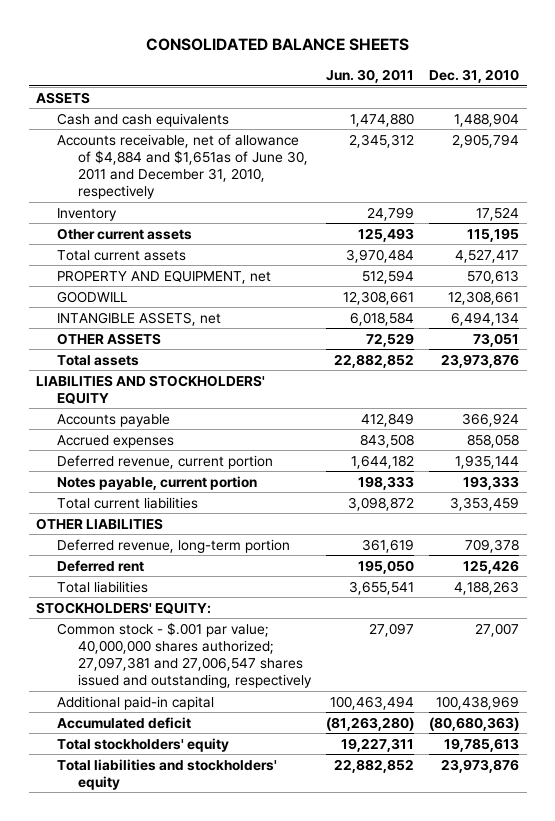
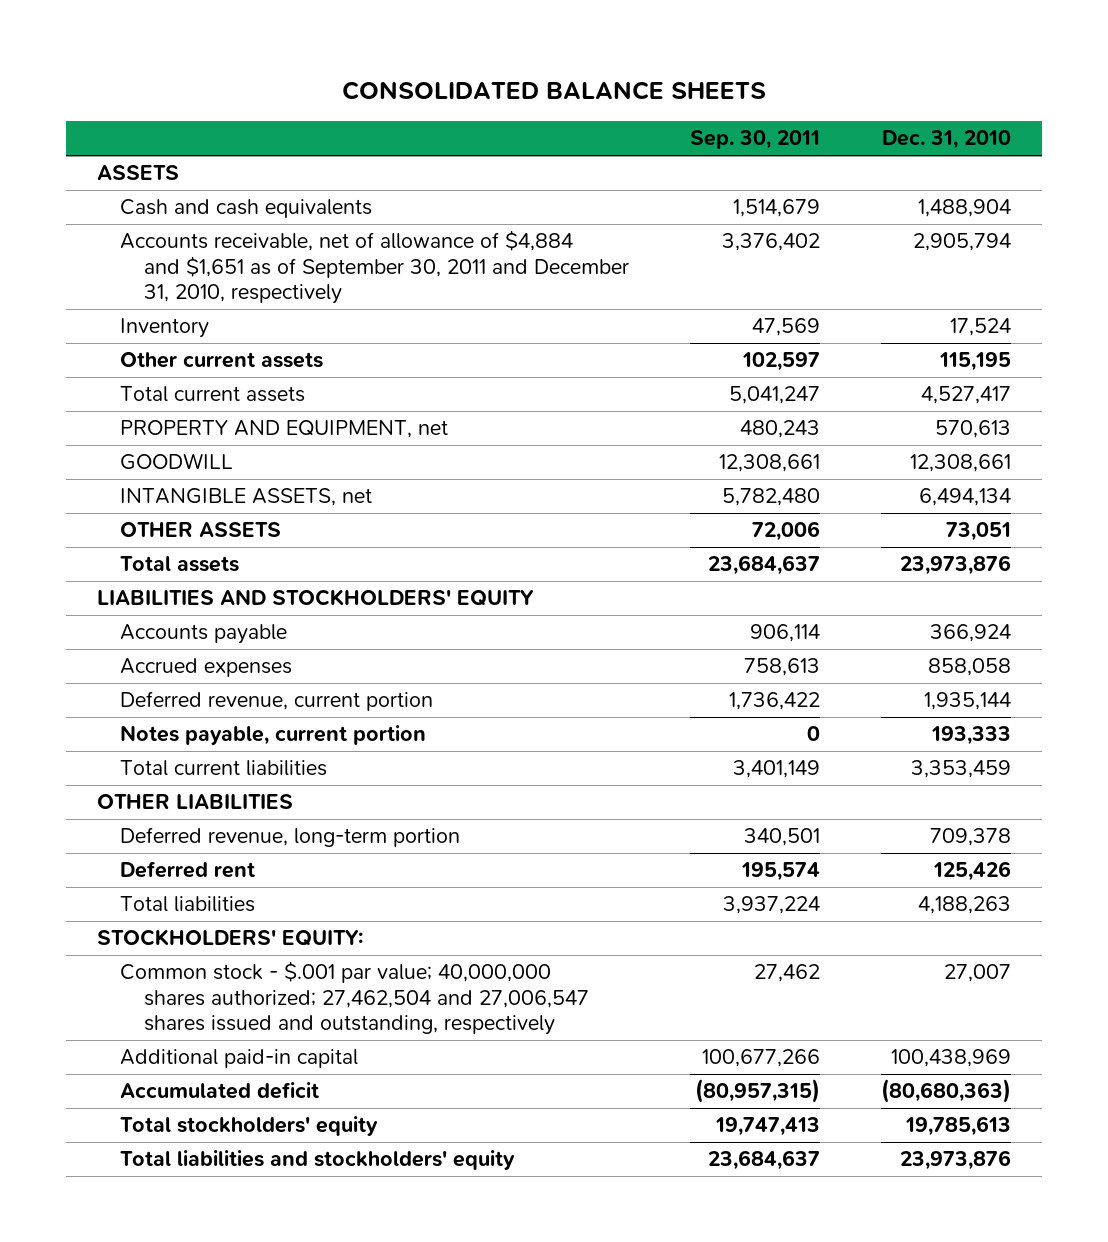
[325,69,414,84] Jun. 30, 2011 -> none
none -> [689,130,820,150] Sep. 30, 2011
[56,133,308,200] Accounts receivable, net of allowance of $4,884 and $1,651as of June 30, 2011 and December 31, 2010, respectively -> [120,230,629,304] Accounts receivable, net of allowance of $4,884 and $1,651 as of September 30, 2011 and December 31, 2010, respectively
[56,621,312,689] Common stock - $.001 par value; 40,000,000 shares authorized; 27,097,381 and 27,006,547 shares issued and outstanding, respectively -> [120,961,589,1035] Common stock - $.001 par value; 40,000,000 shares authorized; 27,462,504 and 27,006,547 shares issued and outstanding, respectively

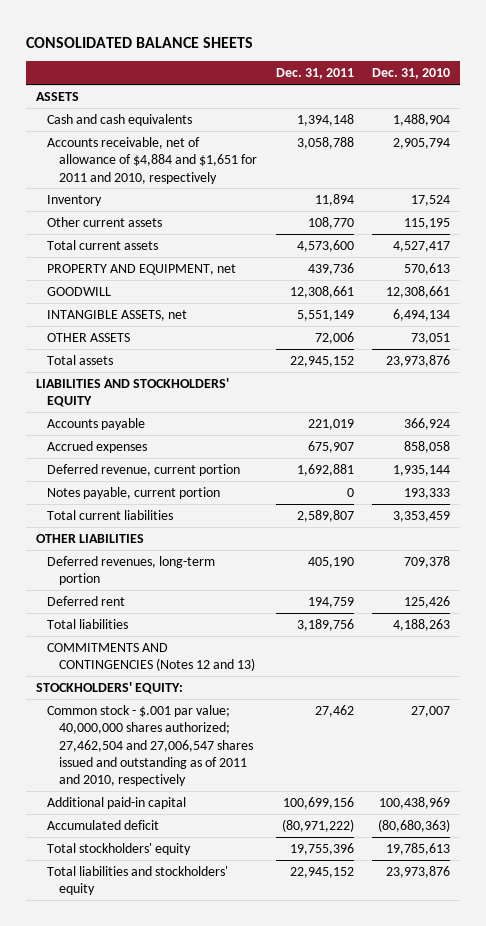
[689,130,820,150] Sep. 30, 2011 -> none
none -> [275,68,354,80] Dec. 31, 2011
[120,230,629,304] Accounts receivable, net of allowance of $4,884 and $1,651 as of September 30, 2011 and December 31, 2010, respectively -> [47,136,257,184] Accounts receivable, net of allowance of $4,884 and $1,651 for 2011 and 2010, respectively
[120,827,461,848] Deferred revenue, long-term portion -> [47,555,216,586] Deferred revenues, long-term portion
none -> [47,642,255,672] COMMITMENTS AND CONTINGENCIES (Notes 12 and 13)
[120,961,589,1035] Common stock - $.001 par value; 40,000,000 shares authorized; 27,462,504 and 27,006,547 shares issued and outstanding, respectively -> [47,704,253,787] Common stock - $.001 par value; 40,000,000 shares authorized; 27,462,504 and 27,006,547 shares issued and outstanding as of 2011 and 2010, respectively

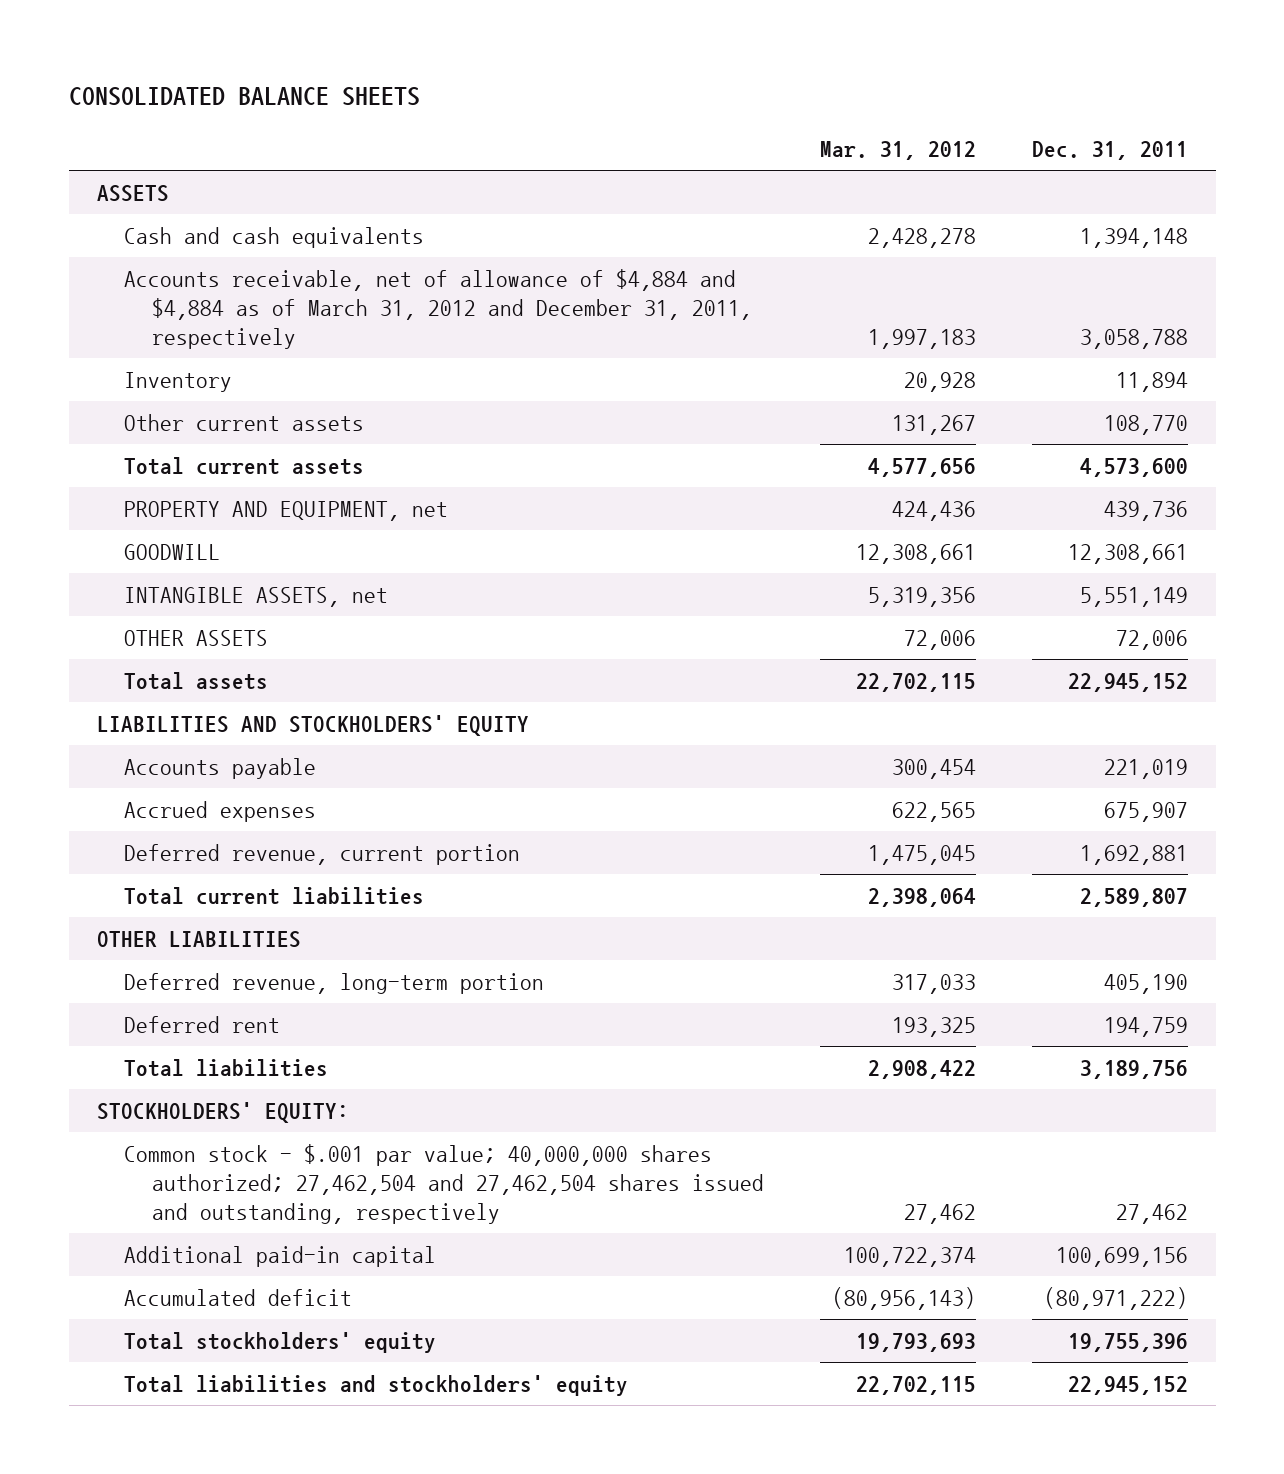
[372,68,451,80] Dec. 31, 2010 -> none
none -> [819,141,976,161] Mar. 31, 2012
[47,136,257,184] Accounts receivable, net of allowance of $4,884 and $1,651 for 2011 and 2010, respectively -> [124,268,753,349] Accounts receivable, net of allowance of $4,884 and $4,884 as of March 31, 2012 and December 31, 2011, respectively
[47,486,221,499] Notes payable, current portion -> none
[47,555,216,586] Deferred revenues, long-term portion -> [124,972,545,994] Deferred revenue, long-term portion
[47,642,255,672] COMMITMENTS AND CONTINGENCIES (Notes 12 and 13) -> none
[47,704,253,787] Common stock - $.001 par value; 40,000,000 shares authorized; 27,462,504 and 27,006,547 shares issued and outstanding as of 2011 and 2010, respectively -> [124,1143,765,1224] Common stock - $.001 par value; 40,000,000 shares authorized; 27,462,504 and 27,462,504 shares issued and outstanding, respectively

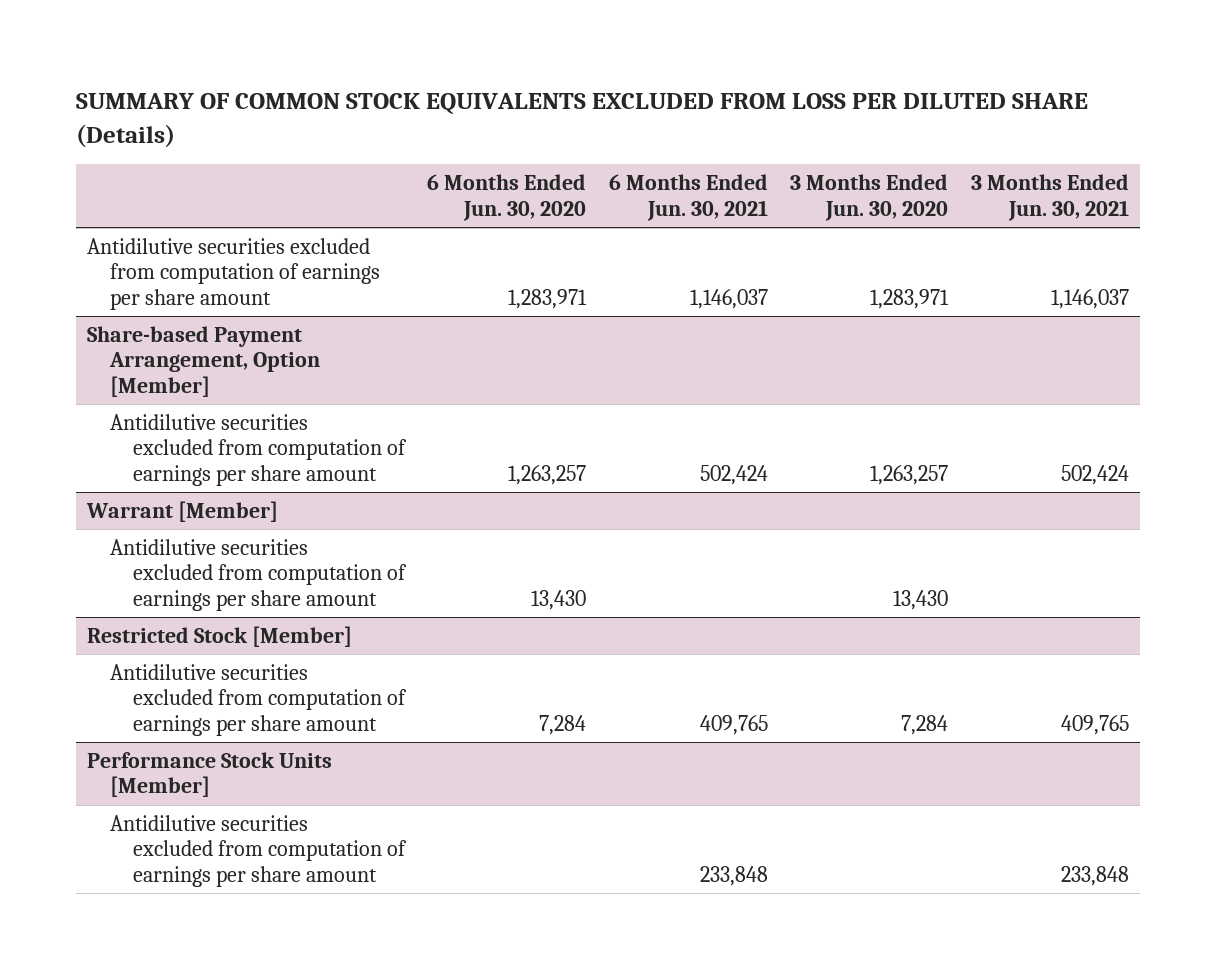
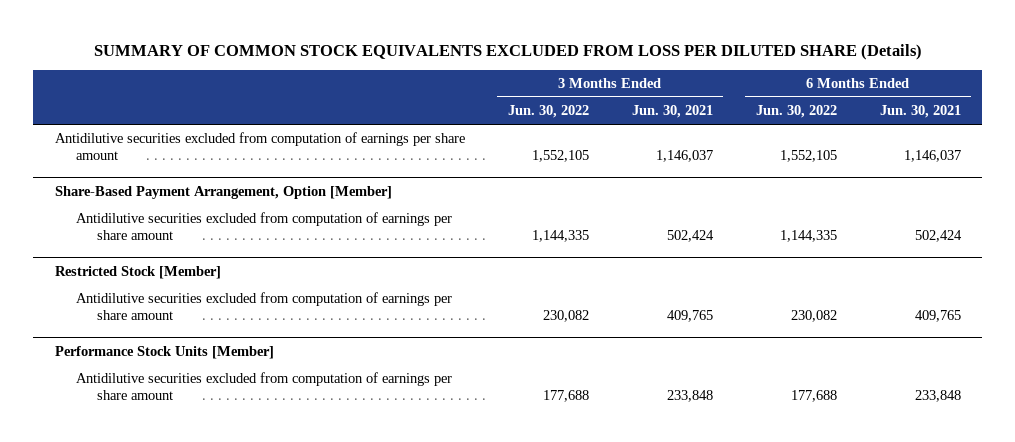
[427,174,587,221] 6 Months Ended Jun. 30, 2020 -> none
[790,174,949,221] 3 Months Ended Jun. 30, 2020 -> none
none -> [507,105,589,119] Jun. 30, 2022
none -> [755,105,837,119] Jun. 30, 2022
[86,325,320,397] Share-based Payment Arrangement, Option [Member] -> [54,185,392,199] Share-Based Payment Arrangement, Option [Member]
[85,500,278,522] Warrant [Member] -> none
[109,538,407,611] Antidilutive securities excluded from computation of earnings per share amount -> none

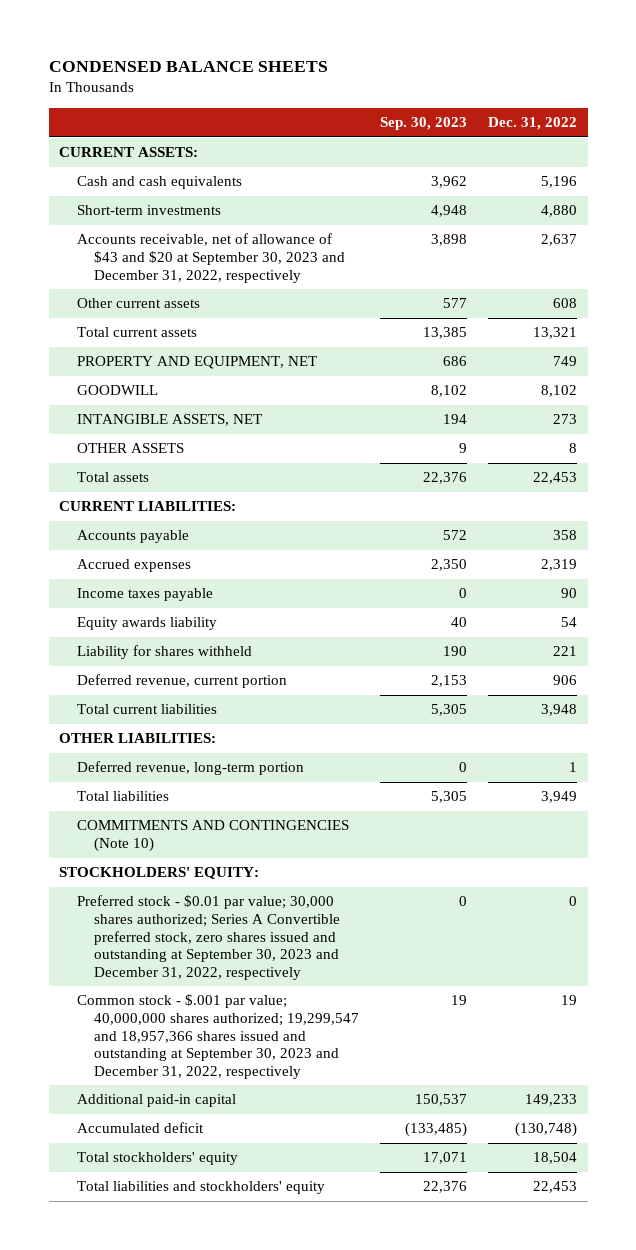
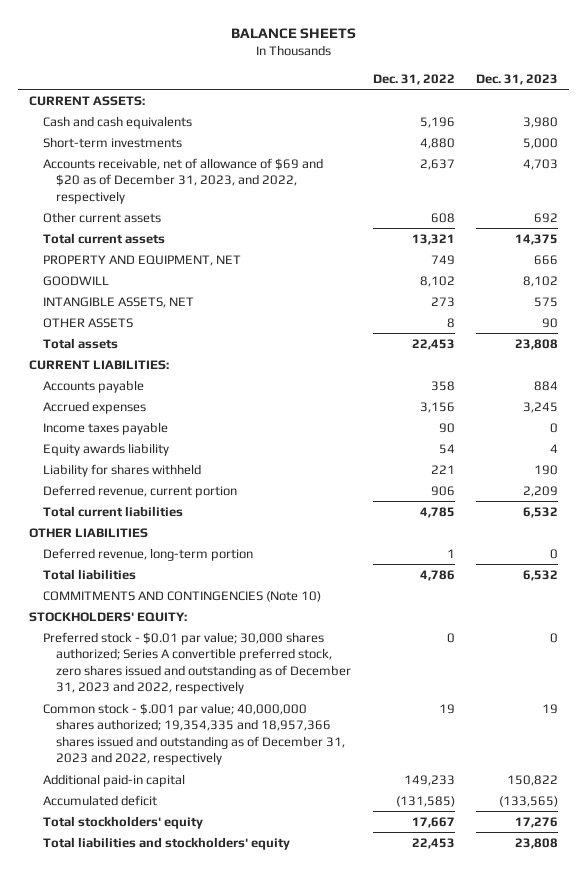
[48,61,328,73] CONDENSED BALANCE SHEETS -> [230,28,356,40] BALANCE SHEETS
[380,117,468,131] Sep. 30, 2023 -> none
none -> [476,73,559,85] Dec. 31, 2023
[76,233,346,283] Accounts receivable, net of allowance of $43 and $20 at September 30, 2023 and December 31, 2022, respectively -> [42,157,323,204] Accounts receivable, net of allowance of $69 and $20 as of December 31, 2023, and 2022, respectively
[541,559,578,572] 2,319 -> [419,401,455,413] 3,156
[541,704,578,717] 3,948 -> [419,506,455,518] 4,785
[59,733,217,744] OTHER LIABILITIES: -> [29,527,149,538] OTHER LIABILITIES
[541,791,578,804] 3,949 -> [419,569,455,581] 4,786
[76,895,341,980] Preferred stock - $0.01 par value; 30,000 shares authorized; Series A Convertible preferred stock, zero shares issued and outstanding at September 30, 2023 and December 31, 2022, respectively -> [42,631,352,695] Preferred stock - $0.01 par value; 30,000 shares authorized; Series A convertible preferred stock, zero shares issued and outstanding as of December 31, 2023 and 2022, respectively
[76,994,360,1079] Common stock - $.001 par value; 40,000,000 shares authorized; 19,299,547 and 18,957,366 shares issued and outstanding at September 30, 2023 and December 31, 2022, respectively -> [42,702,346,766] Common stock - $.001 par value; 40,000,000 shares authorized; 19,354,335 and 18,957,366 shares issued and outstanding as of December 31, 2023 and 2022, respectively
[515,1122,578,1138] (130,748) -> [395,795,455,807] (131,585)
[533,1152,578,1165] 18,504 -> [411,816,455,828] 17,667

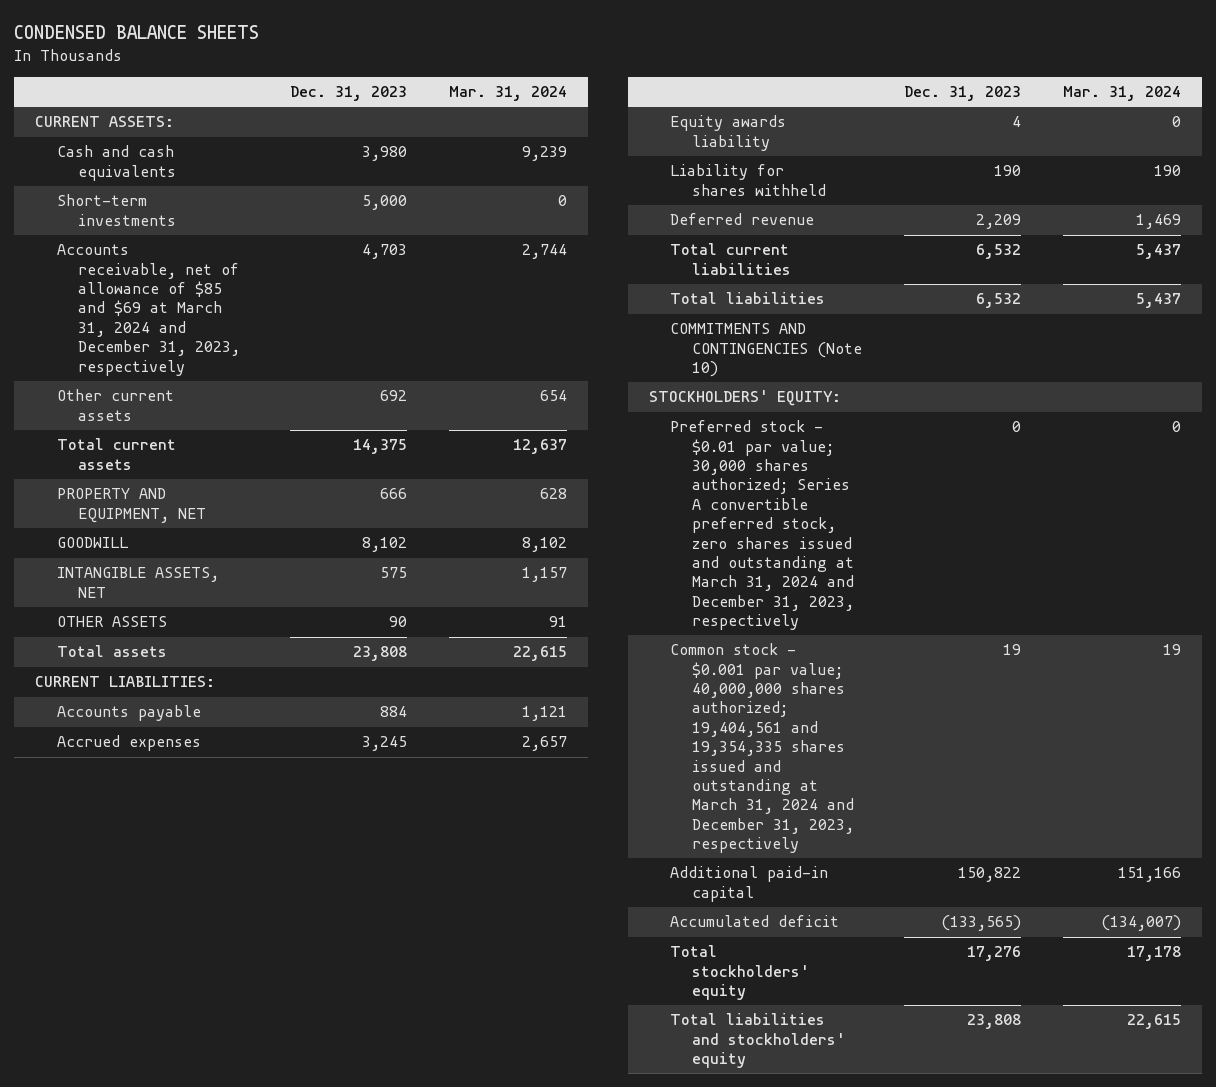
[230,28,356,40] BALANCE SHEETS -> [14,25,260,40] CONDENSED BALANCE SHEETS
[372,73,455,85] Dec. 31, 2022 -> none
none -> [449,85,568,101] Mar. 31, 2024
[42,157,323,204] Accounts receivable, net of allowance of $69 and $20 as of December 31, 2023, and 2022, respectively -> [56,244,241,376] Accounts receivable, net of allowance of $85 and $69 at March 31, 2024 and December 31, 2023, respectively
[42,421,168,435] Income taxes payable -> none
[42,484,237,498] Deferred revenue, current portion -> [670,213,815,226] Deferred revenue
[29,527,149,538] OTHER LIABILITIES -> none
[42,547,253,561] Deferred revenue, long-term portion -> none
[42,631,352,695] Preferred stock - $0.01 par value; 30,000 shares authorized; Series A convertible preferred stock, zero shares issued and outstanding as of December 31, 2023 and 2022, respectively -> [670,420,854,631] Preferred stock - $0.01 par value; 30,000 shares authorized; Series A convertible preferred stock, zero shares issued and outstanding at March 31, 2024 and December 31, 2023, respectively
[42,702,346,766] Common stock - $.001 par value; 40,000,000 shares authorized; 19,354,335 and 18,957,366 shares issued and outstanding as of December 31, 2023 and 2022, respectively -> [670,643,854,854] Common stock - $0.001 par value; 40,000,000 shares authorized; 19,404,561 and 19,354,335 shares issued and outstanding at March 31, 2024 and December 31, 2023, respectively

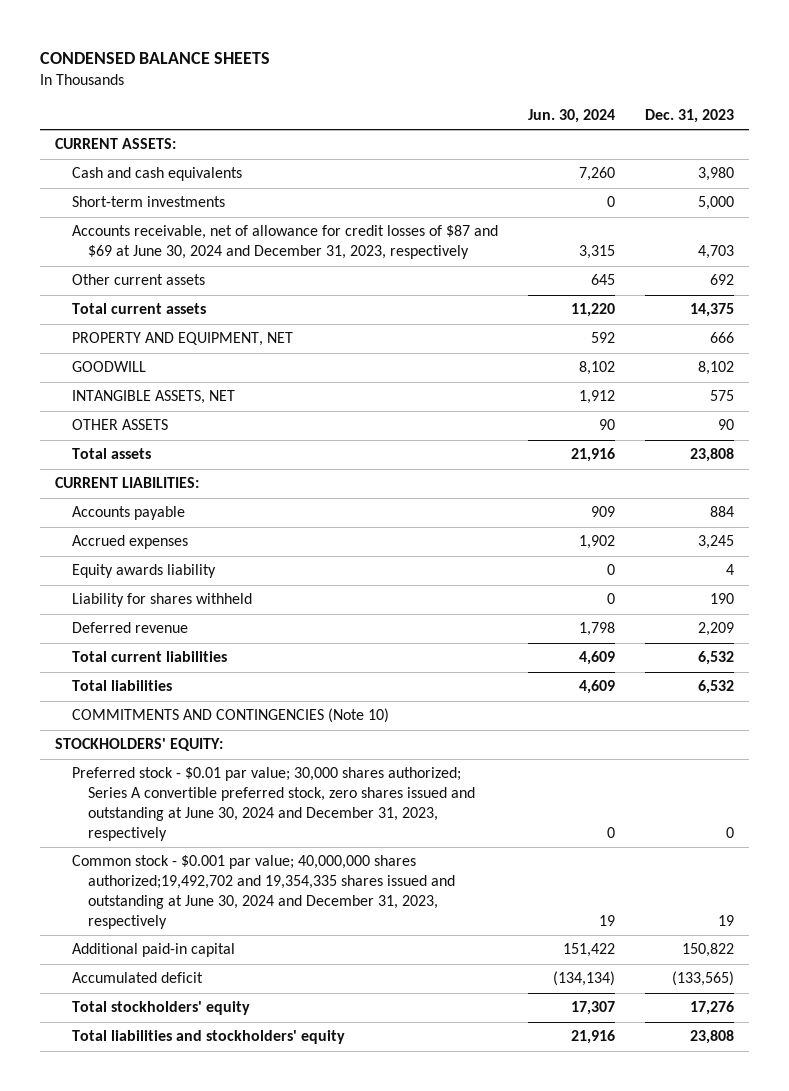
[449,85,568,101] Mar. 31, 2024 -> none
none -> [527,108,615,123] Jun. 30, 2024
[56,244,241,376] Accounts receivable, net of allowance of $85 and $69 at March 31, 2024 and December 31, 2023, respectively -> [71,225,498,260] Accounts receivable, net of allowance for credit losses of $87 and $69 at June 30, 2024 and December 31, 2023, respectively
[670,420,854,631] Preferred stock - $0.01 par value; 30,000 shares authorized; Series A convertible preferred stock, zero shares issued and outstanding at March 31, 2024 and December 31, 2023, respectively -> [71,767,476,841] Preferred stock - $0.01 par value; 30,000 shares authorized; Series A convertible preferred stock, zero shares issued and outstanding at June 30, 2024 and December 31, 2023, respectively
[670,643,854,854] Common stock - $0.001 par value; 40,000,000 shares authorized; 19,404,561 and 19,354,335 shares issued and outstanding at March 31, 2024 and December 31, 2023, respectively -> [71,855,456,929] Common stock - $0.001 par value; 40,000,000 shares authorized;19,492,702 and 19,354,335 shares issued and outstanding at June 30, 2024 and December 31, 2023, respectively

